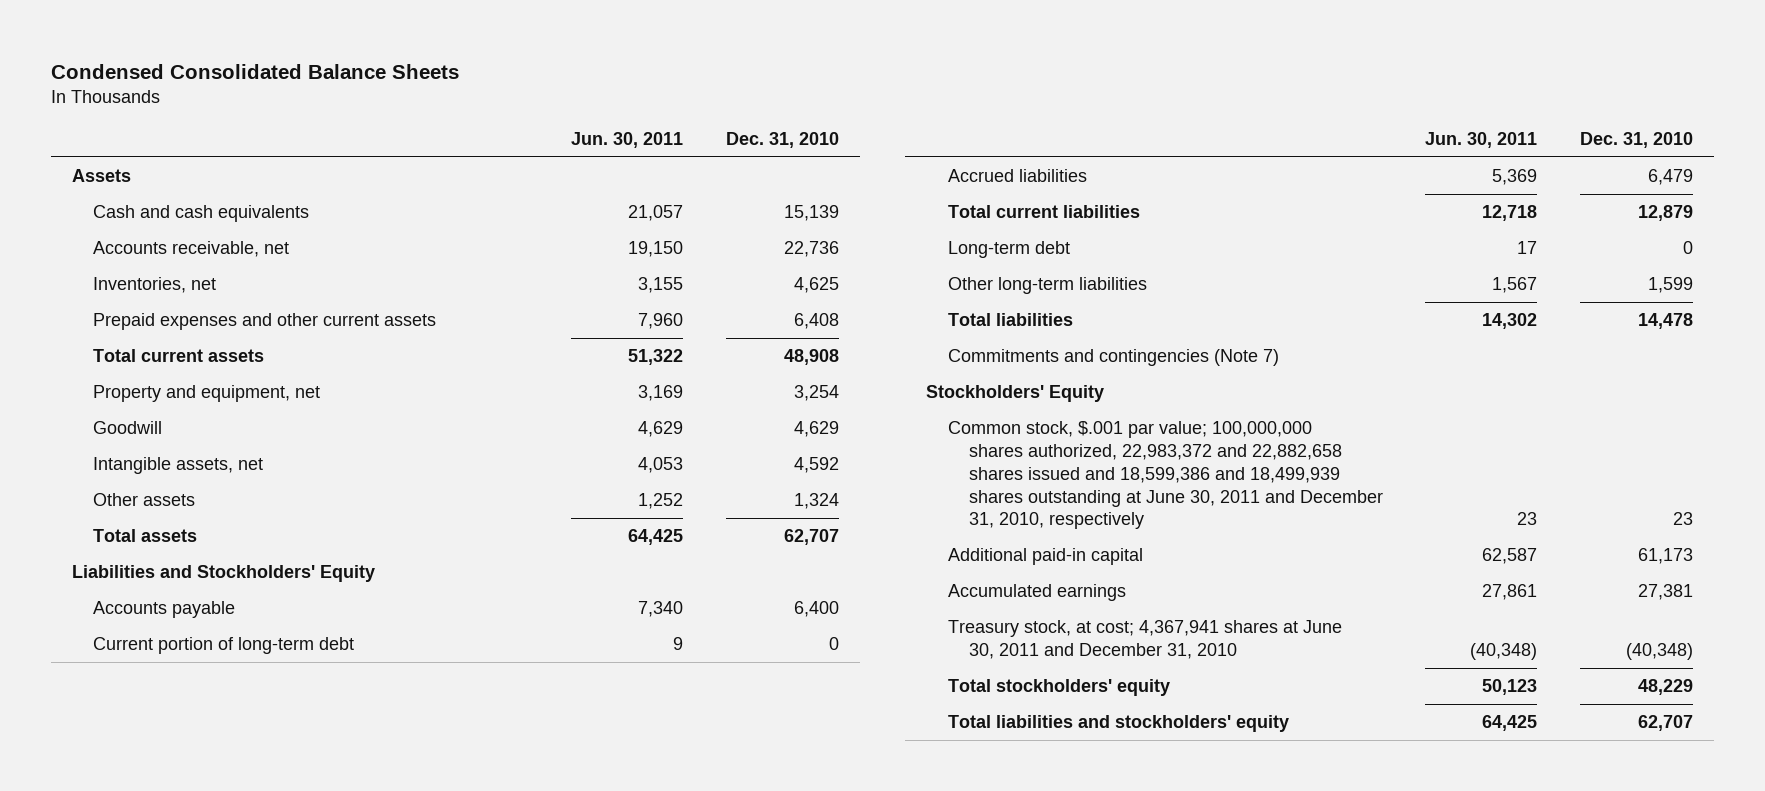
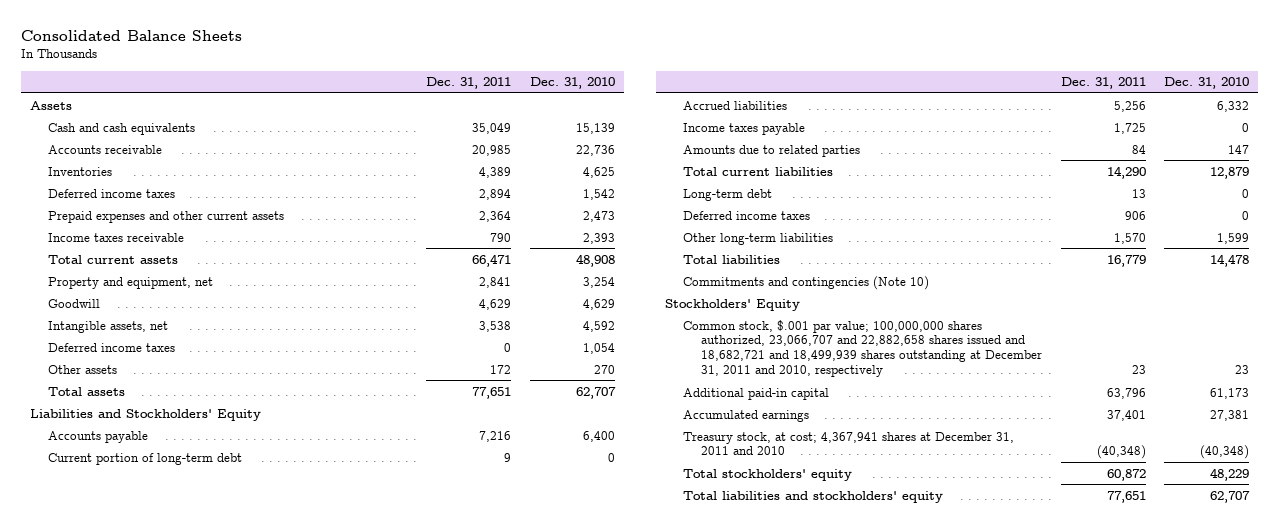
[50,63,459,79] Condensed Consolidated Balance Sheets -> [20,29,242,41] Consolidated Balance Sheets
[571,132,684,149] Jun. 30, 2011 -> none
none -> [426,77,512,90] Dec. 31, 2011
[93,241,290,258] Accounts receivable, net -> [48,144,163,154] Accounts receivable
[93,277,217,294] Inventories, net -> [48,166,113,176] Inventories
none -> [48,188,176,198] Deferred income taxes
[793,313,839,330] 6,408 -> [582,210,615,222] 2,473
none -> [48,232,185,242] Income taxes receivable
none -> [48,342,176,352] Deferred income taxes
[793,493,839,510] 1,324 -> [593,364,615,374] 270
[1648,169,1694,186] 6,479 -> [1217,100,1250,112] 6,332
none -> [683,122,806,135] Income taxes payable
none -> [683,144,861,157] Amounts due to related parties
none -> [683,210,811,220] Deferred income taxes
[947,349,1279,367] Commitments and contingencies (Note 7) -> [683,275,930,290] Commitments and contingencies (Note 10)
[947,421,1383,530] Common stock, $.001 par value; 100,000,000 shares authorized, 22,983,372 and 22,882,658 shares issued and 18,599,386 and 18,499,939 shares outstanding at June 30, 2011 and December 31, 2010, respectively -> [683,319,1043,378] Common stock, $.001 par value; 100,000,000 shares authorized, 23,066,707 and 22,882,658 shares issued and 18,682,721 and 18,499,939 shares outstanding at December 31, 2011 and 2010, respectively
[947,620,1342,659] Treasury stock, at cost; 4,367,941 shares at June 30, 2011 and December 31, 2010 -> [683,431,1015,456] Treasury stock, at cost; 4,367,941 shares at December 31, 2011 and 2010

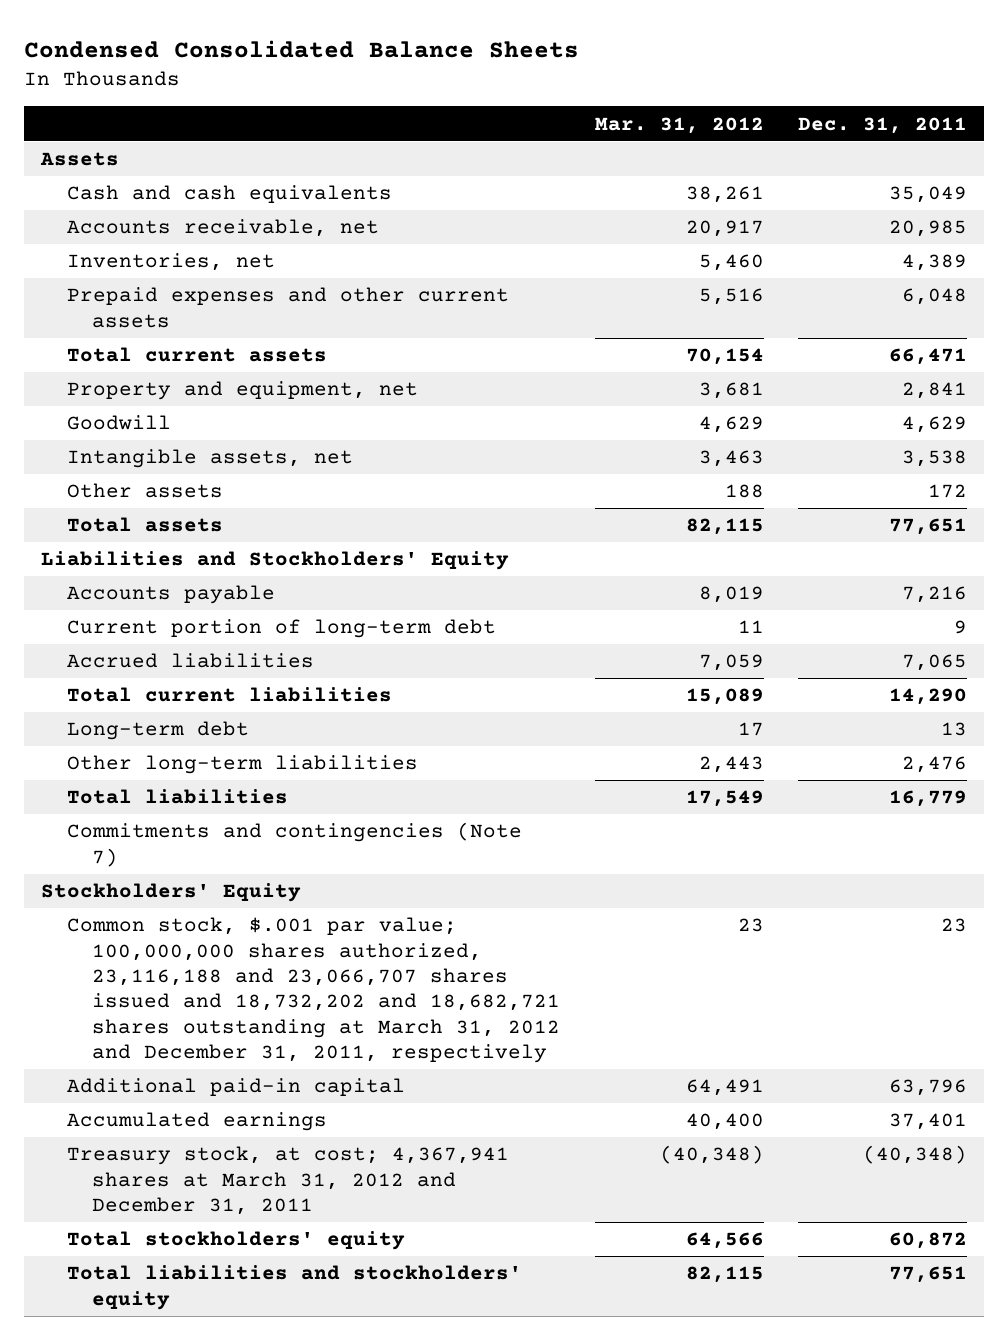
[20,29,242,41] Consolidated Balance Sheets -> [24,39,580,58] Condensed Consolidated Balance Sheets
[529,77,615,90] Dec. 31, 2010 -> none
none -> [594,116,764,134] Mar. 31, 2012
[48,188,176,198] Deferred income taxes -> none
[48,232,185,242] Income taxes receivable -> none
[48,144,163,154] Accounts receivable -> [66,219,379,238] Accounts receivable, net
[48,166,113,176] Inventories -> [66,253,275,272] Inventories, net
[479,210,512,222] 2,364 -> [902,288,968,306] 6,048
[48,342,176,352] Deferred income taxes -> none
[683,122,806,135] Income taxes payable -> none
[683,144,861,157] Amounts due to related parties -> none
[1113,100,1146,112] 5,256 -> [902,654,968,672] 7,065
[683,210,811,220] Deferred income taxes -> none
[1113,232,1146,244] 1,570 -> [902,756,968,774] 2,476
[683,275,930,290] Commitments and contingencies (Note 10) -> [66,822,522,867] Commitments and contingencies (Note 7)
[683,319,1043,378] Common stock, $.001 par value; 100,000,000 shares authorized, 23,066,707 and 22,882,658 shares issued and 18,682,721 and 18,499,939 shares outstanding at December 31, 2011 and 2010, respectively -> [66,917,561,1064] Common stock, $.001 par value; 100,000,000 shares authorized, 23,116,188 and 23,066,707 shares issued and 18,732,202 and 18,682,721 shares outstanding at March 31, 2012 and December 31, 2011, respectively
[683,431,1015,456] Treasury stock, at cost; 4,367,941 shares at December 31, 2011 and 2010 -> [66,1146,509,1215] Treasury stock, at cost; 4,367,941 shares at March 31, 2012 and December 31, 2011

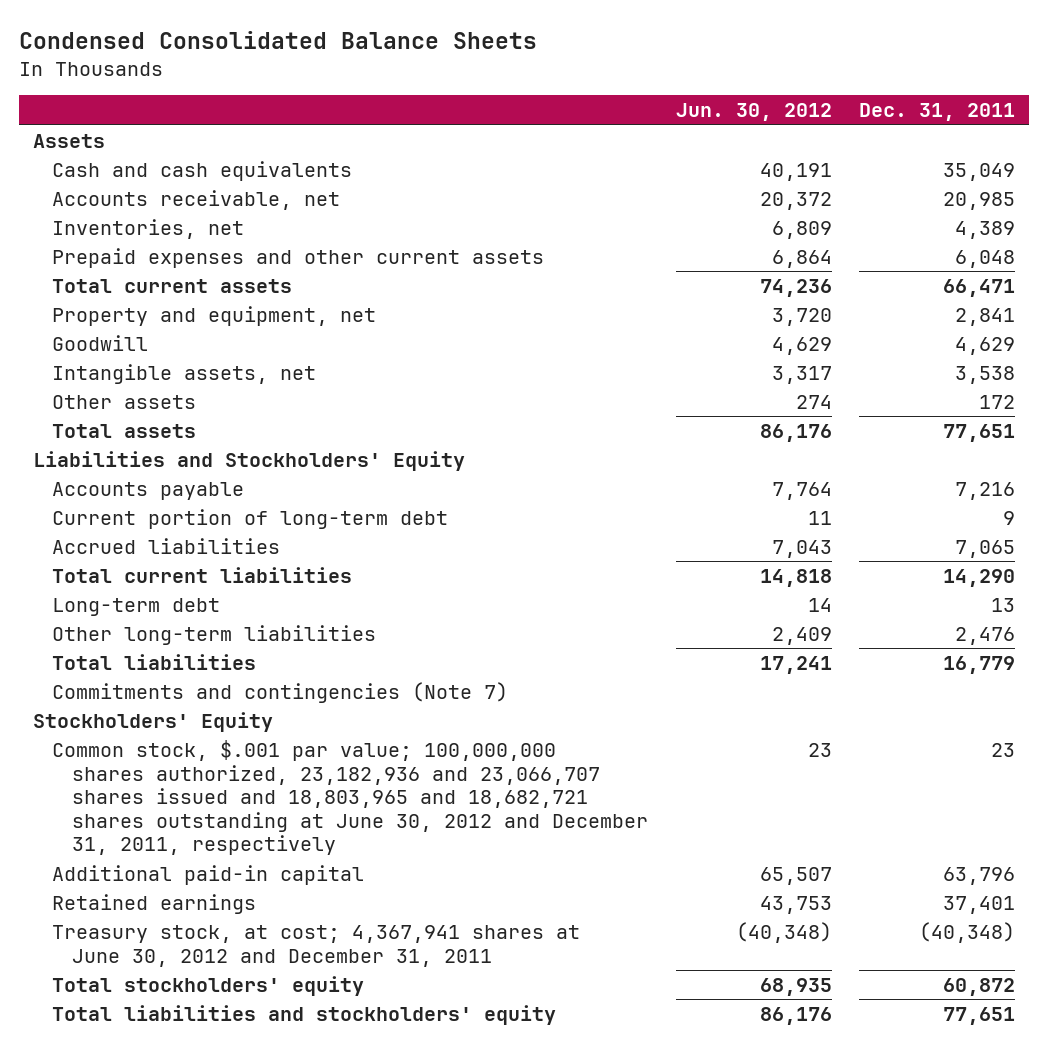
[594,116,764,134] Mar. 31, 2012 -> none
none -> [675,102,832,121] Jun. 30, 2012
[66,917,561,1064] Common stock, $.001 par value; 100,000,000 shares authorized, 23,116,188 and 23,066,707 shares issued and 18,732,202 and 18,682,721 shares outstanding at March 31, 2012 and December 31, 2011, respectively -> [52,739,649,856] Common stock, $.001 par value; 100,000,000 shares authorized, 23,182,936 and 23,066,707 shares issued and 18,803,965 and 18,682,721 shares outstanding at June 30, 2012 and December 31, 2011, respectively
[66,1112,327,1132] Accumulated earnings -> [52,893,257,914] Retained earnings
[66,1146,509,1215] Treasury stock, at cost; 4,367,941 shares at March 31, 2012 and December 31, 2011 -> [52,924,581,967] Treasury stock, at cost; 4,367,941 shares at June 30, 2012 and December 31, 2011

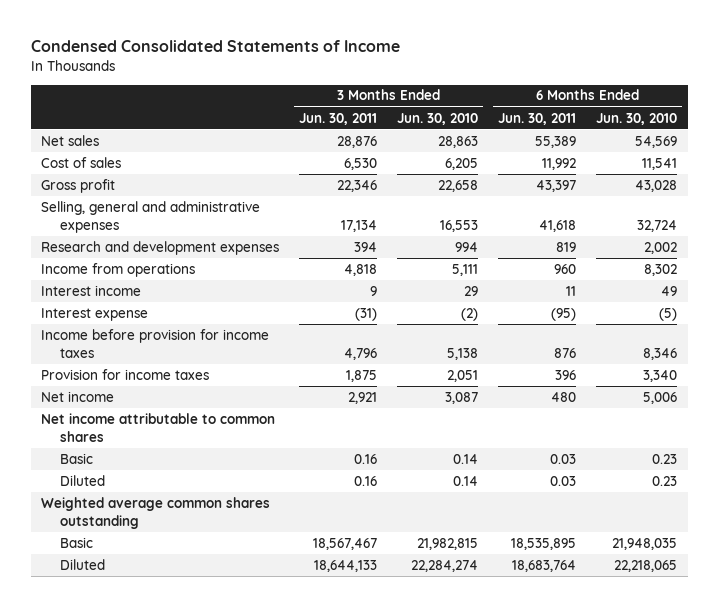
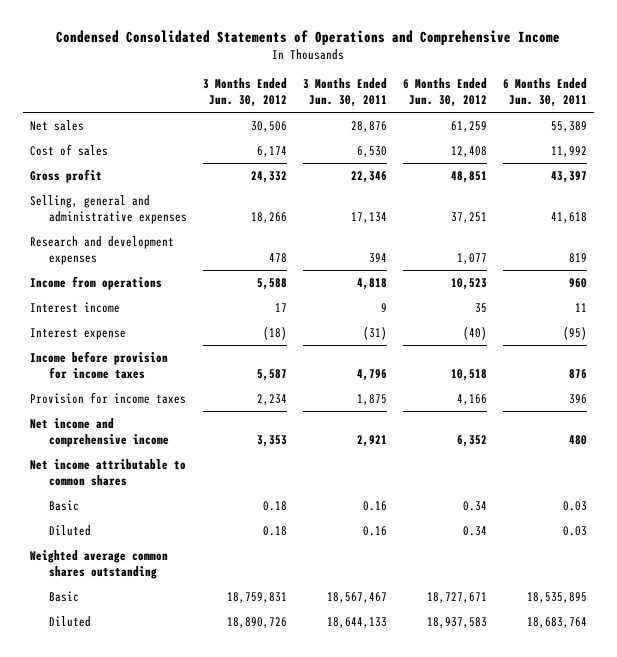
[30,40,400,53] Condensed Consolidated Statements of Income -> [56,30,561,46] Condensed Consolidated Statements of Operations and Comprehensive Income
[397,112,479,125] Jun. 30, 2010 -> none
[596,112,678,125] Jun. 30, 2010 -> none
none -> [203,78,288,108] 3 Months Ended Jun. 30, 2012
none -> [402,78,487,108] 6 Months Ended Jun. 30, 2012
[40,390,114,402] Net income -> [30,417,170,447] Net income and comprehensive income

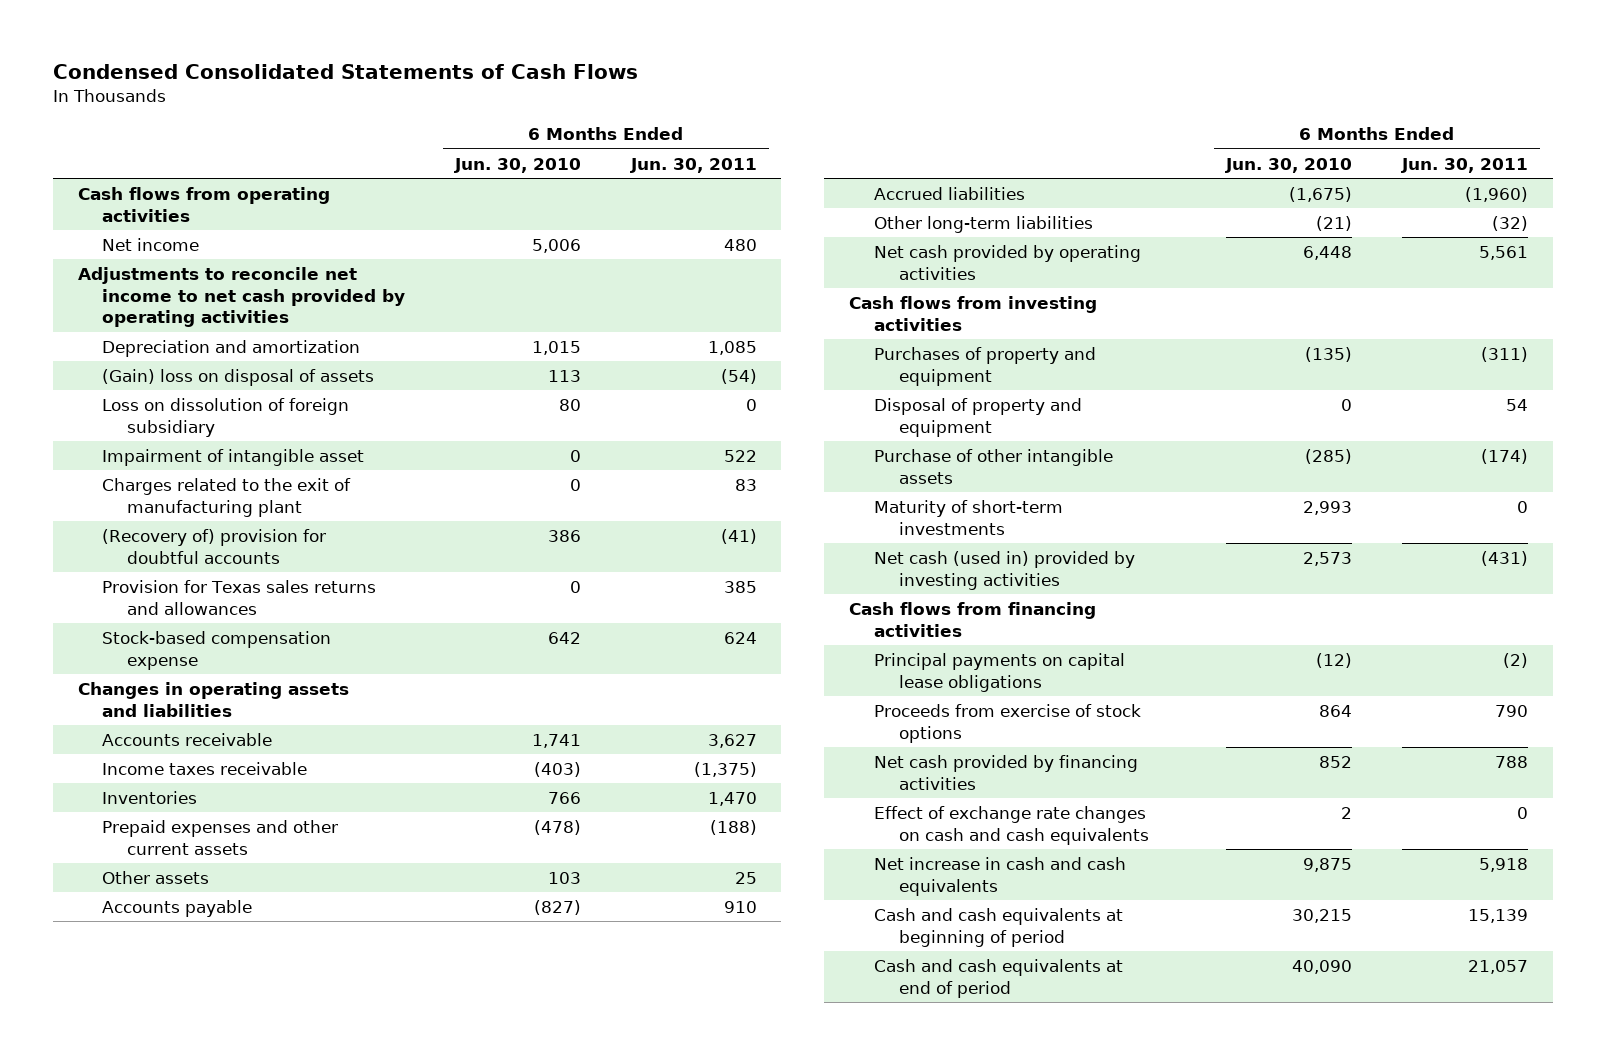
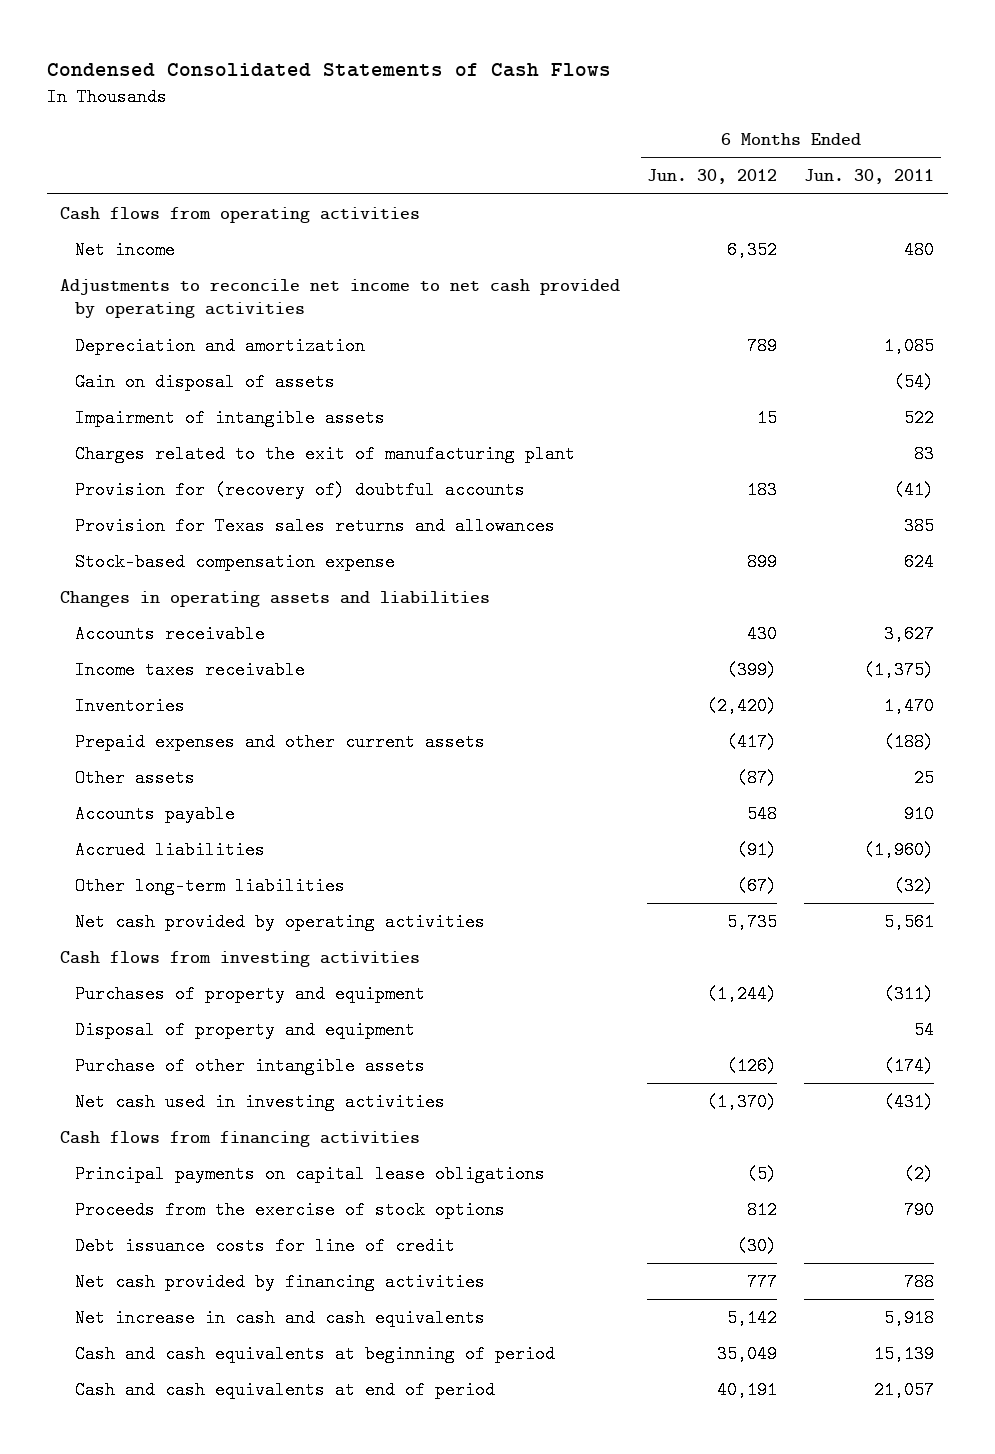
[454,157,582,173] Jun. 30, 2010 -> none
none -> [647,169,778,185] Jun. 30, 2012
[102,397,350,437] Loss on dissolution of foreign subsidiary -> none
[102,368,375,386] (Gain) loss on disposal of assets -> [75,373,336,392] Gain on disposal of assets
[102,448,365,466] Impairment of intangible asset -> [75,409,386,428] Impairment of intangible assets
[102,528,327,564] (Recovery of) provision for doubtful accounts -> [75,481,526,500] Provision for (recovery of) doubtful accounts
[873,499,1063,535] Maturity of short-term investments -> none
[873,550,1135,590] Net cash (used in) provided by investing activities -> [75,1093,446,1112] Net cash used in investing activities
[873,703,1141,743] Proceeds from exercise of stock options -> [75,1201,506,1220] Proceeds from the exercise of stock options
none -> [75,1237,456,1256] Debt issuance costs for line of credit
[873,805,1149,845] Effect of exchange rate changes on cash and cash equivalents -> none

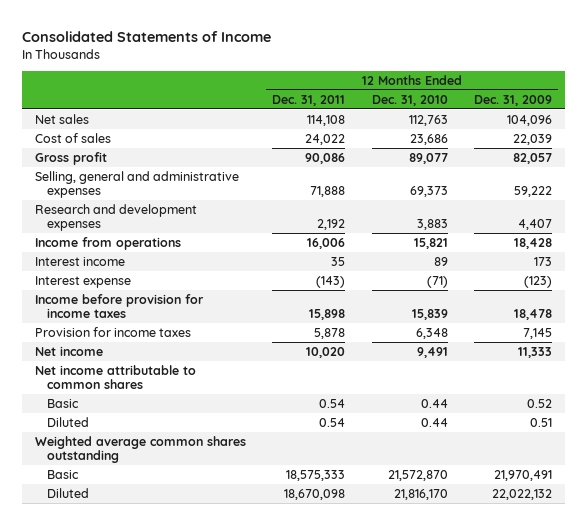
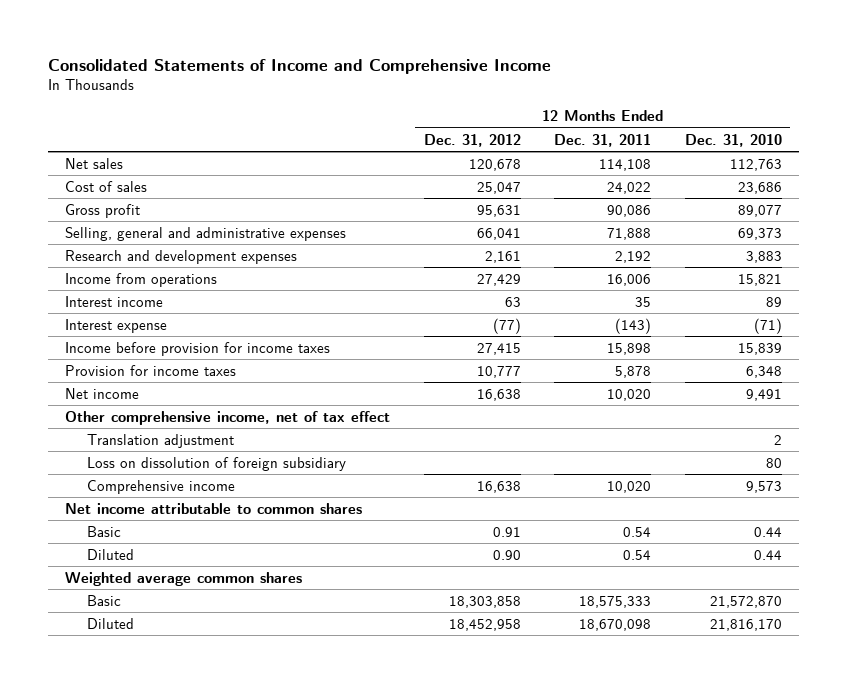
[22,30,272,42] Consolidated Statements of Income -> [48,58,552,74] Consolidated Statements of Income and Comprehensive Income
[473,94,552,106] Dec. 31, 2009 -> none
none -> [423,133,521,147] Dec. 31, 2012
none -> [65,410,391,425] Other comprehensive income, net of tax effect
none -> [87,433,235,448] Translation adjustment
none -> [87,456,347,471] Loss on dissolution of foreign subsidiary
none -> [87,479,236,494] Comprehensive income
[35,435,247,464] Weighted average common shares outstanding -> [65,571,303,586] Weighted average common shares

